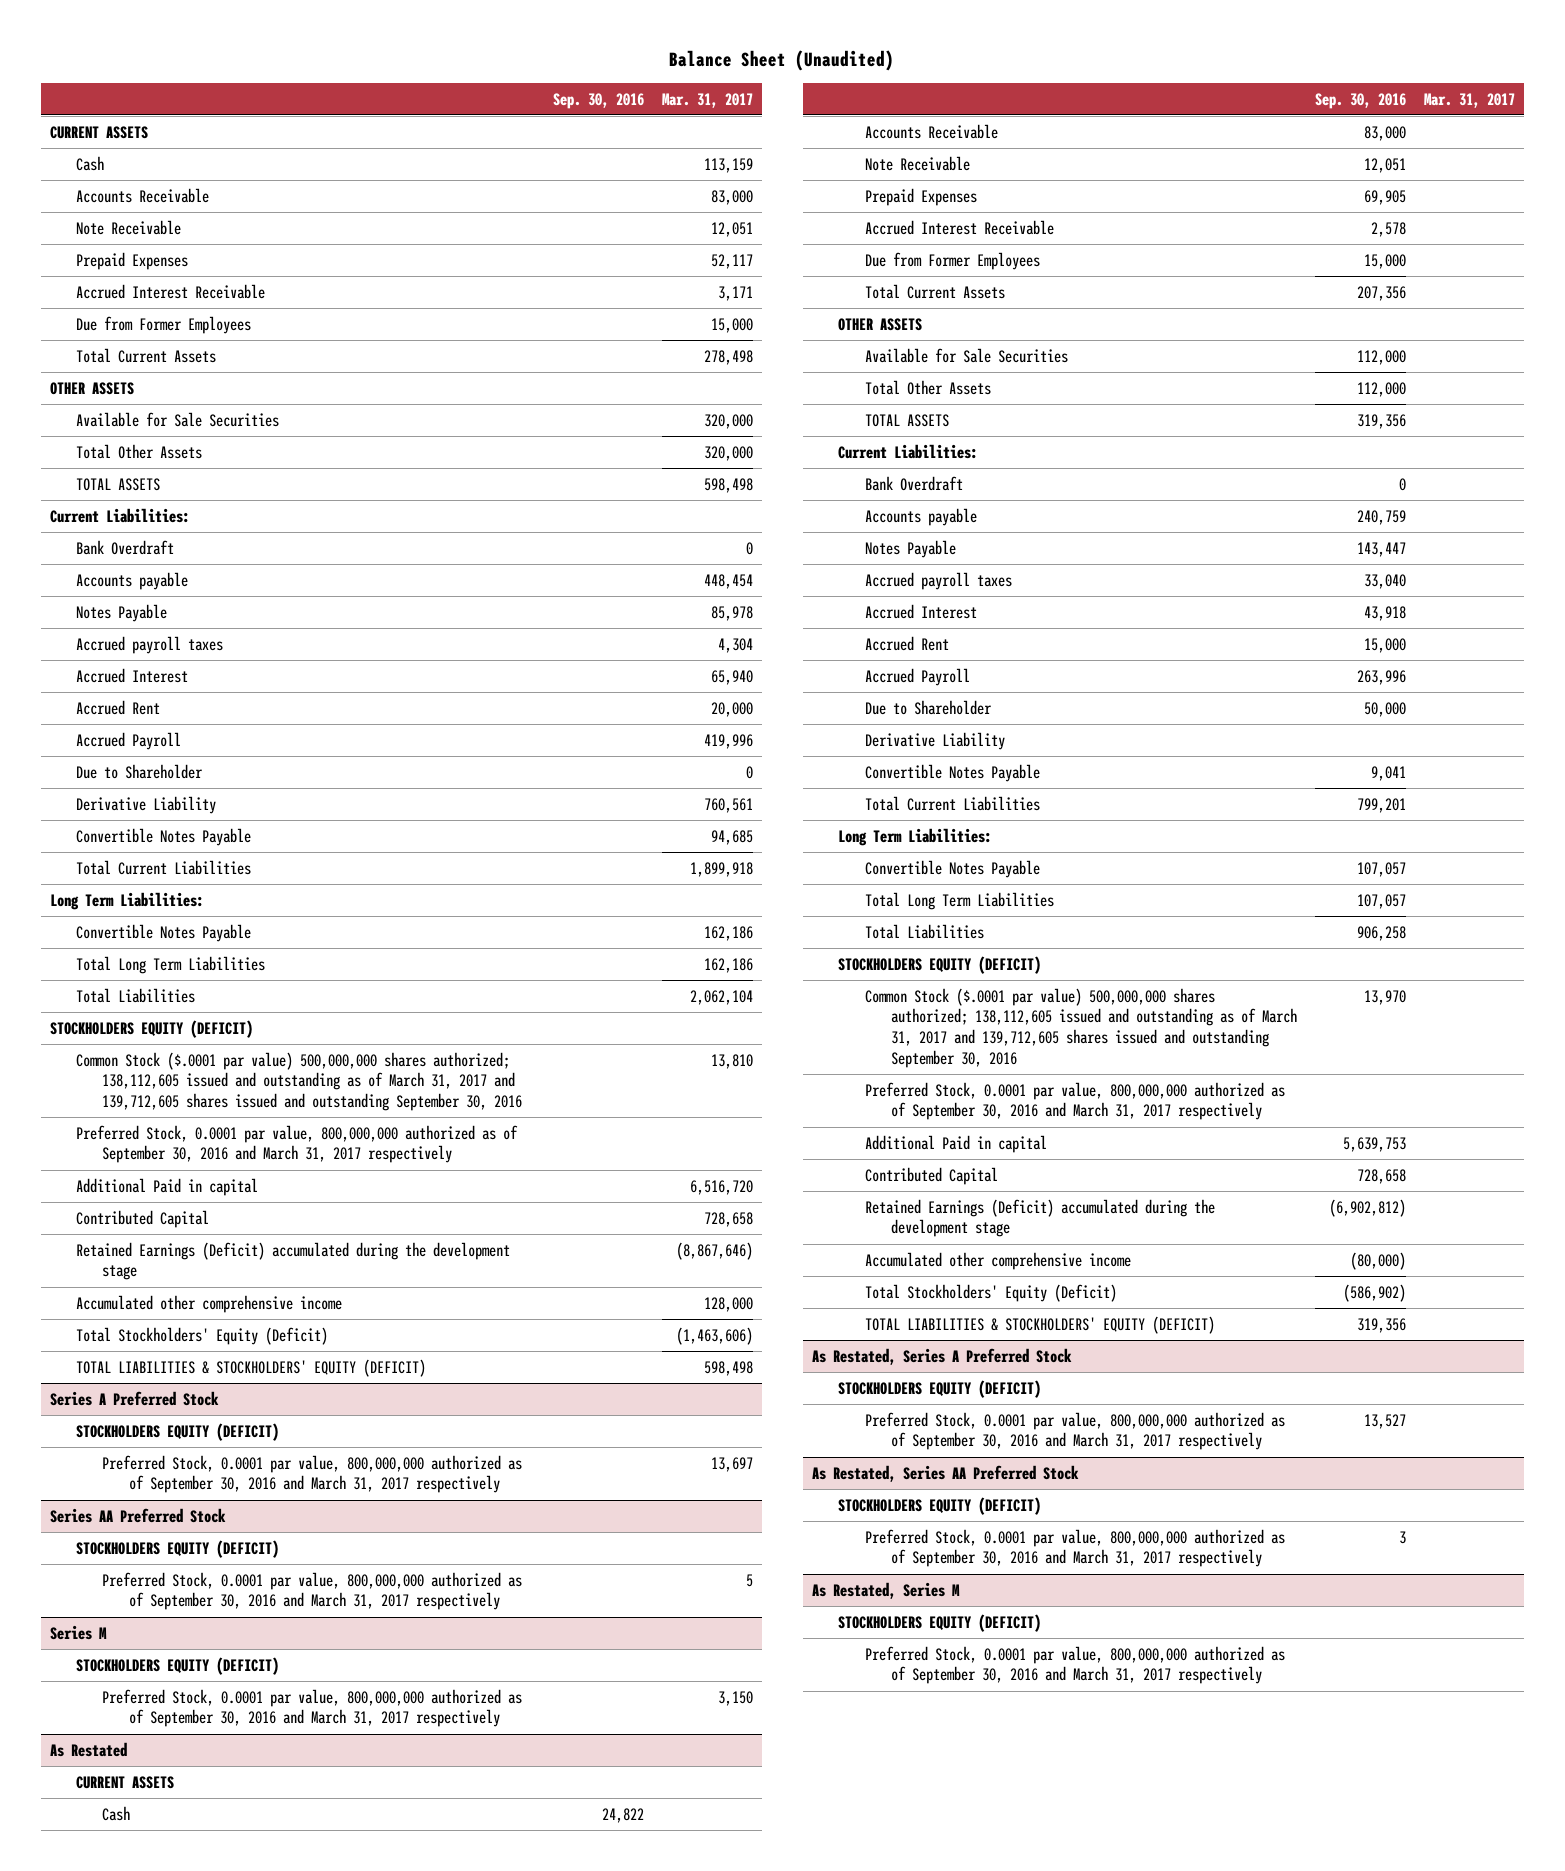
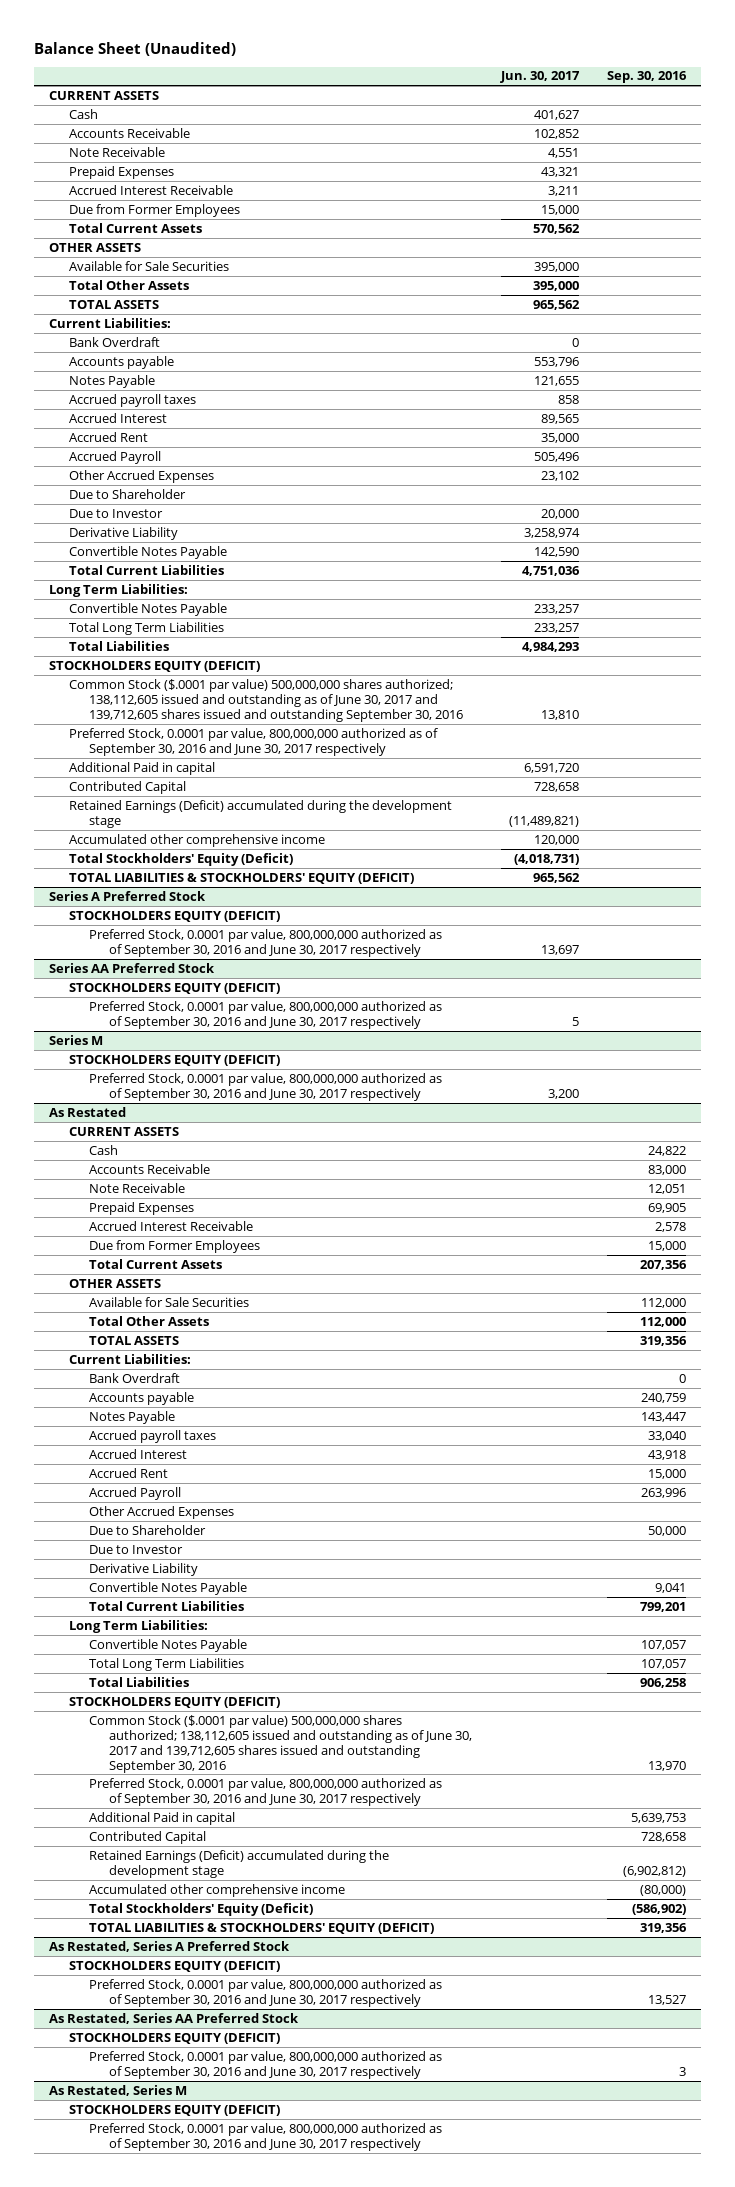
[661,92,753,108] Mar. 31, 2017 -> none
none -> [499,71,580,84] Jun. 30, 2017
none -> [68,469,214,483] Other Accrued Expenses
none -> [68,508,163,518] Due to Investor
[76,1051,523,1112] Common Stock ($.0001 par value) 500,000,000 shares authorized; 138,112,605 issued and outstanding as of March 31, 2017 and 139,712,605 shares issued and outstanding September 30, 2016 -> [68,678,463,722] Common Stock ($.0001 par value) 500,000,000 shares authorized; 138,112,605 issued and outstanding as of June 30, 2017 and 139,712,605 shares issued and outstanding September 30, 2016
[76,1124,519,1164] Preferred Stock, 0.0001 par value, 800,000,000 authorized as of September 30, 2016 and March 31, 2017 respectively -> [68,727,438,756] Preferred Stock, 0.0001 par value, 800,000,000 authorized as of September 30, 2016 and June 30, 2017 respectively
[102,1454,523,1494] Preferred Stock, 0.0001 par value, 800,000,000 authorized as of September 30, 2016 and March 31, 2017 respectively -> [88,928,442,957] Preferred Stock, 0.0001 par value, 800,000,000 authorized as of September 30, 2016 and June 30, 2017 respectively
[102,1571,523,1611] Preferred Stock, 0.0001 par value, 800,000,000 authorized as of September 30, 2016 and March 31, 2017 respectively -> [88,1000,442,1029] Preferred Stock, 0.0001 par value, 800,000,000 authorized as of September 30, 2016 and June 30, 2017 respectively
[102,1688,523,1728] Preferred Stock, 0.0001 par value, 800,000,000 authorized as of September 30, 2016 and March 31, 2017 respectively -> [88,1072,442,1101] Preferred Stock, 0.0001 par value, 800,000,000 authorized as of September 30, 2016 and June 30, 2017 respectively
none -> [88,1505,234,1519] Other Accrued Expenses
none -> [88,1544,183,1554] Due to Investor
[864,987,1297,1069] Common Stock ($.0001 par value) 500,000,000 shares authorized; 138,112,605 issued and outstanding as of March 31, 2017 and 139,712,605 shares issued and outstanding September 30, 2016 -> [88,1714,472,1773] Common Stock ($.0001 par value) 500,000,000 shares authorized; 138,112,605 issued and outstanding as of June 30, 2017 and 139,712,605 shares issued and outstanding September 30, 2016
[864,1081,1285,1121] Preferred Stock, 0.0001 par value, 800,000,000 authorized as of September 30, 2016 and March 31, 2017 respectively -> [88,1777,442,1806] Preferred Stock, 0.0001 par value, 800,000,000 authorized as of September 30, 2016 and June 30, 2017 respectively
[864,1411,1285,1451] Preferred Stock, 0.0001 par value, 800,000,000 authorized as of September 30, 2016 and March 31, 2017 respectively -> [88,1978,442,2007] Preferred Stock, 0.0001 par value, 800,000,000 authorized as of September 30, 2016 and June 30, 2017 respectively
[864,1528,1285,1568] Preferred Stock, 0.0001 par value, 800,000,000 authorized as of September 30, 2016 and March 31, 2017 respectively -> [88,2050,442,2079] Preferred Stock, 0.0001 par value, 800,000,000 authorized as of September 30, 2016 and June 30, 2017 respectively
[864,1645,1285,1685] Preferred Stock, 0.0001 par value, 800,000,000 authorized as of September 30, 2016 and March 31, 2017 respectively -> [88,2122,442,2151] Preferred Stock, 0.0001 par value, 800,000,000 authorized as of September 30, 2016 and June 30, 2017 respectively

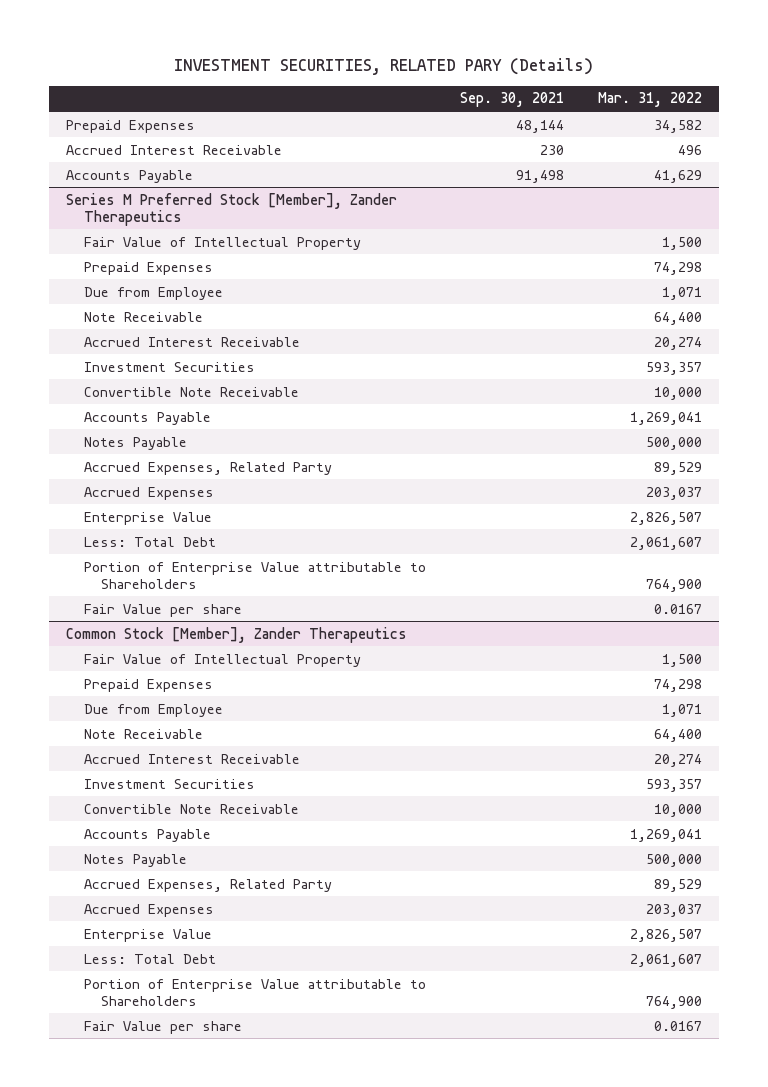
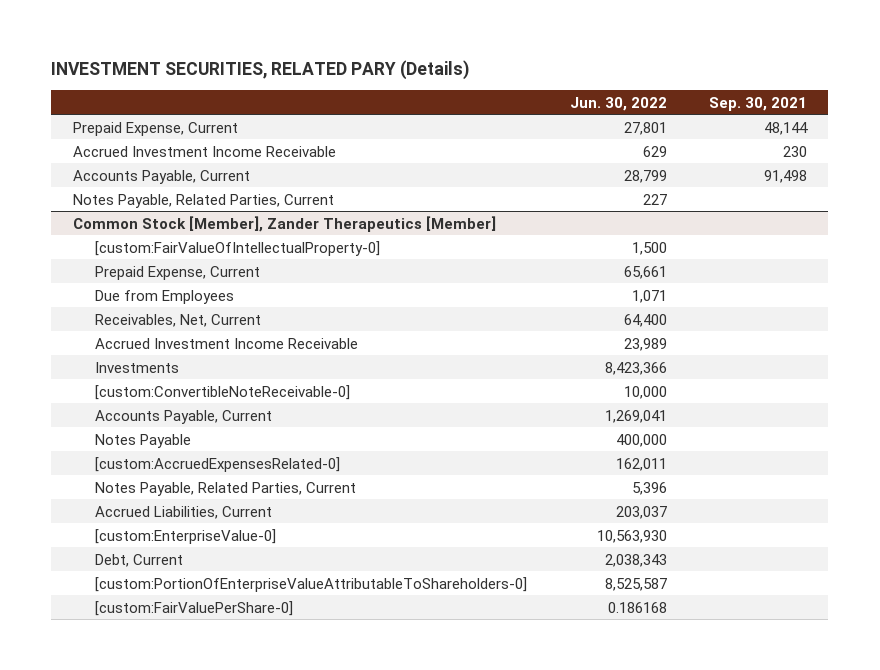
[597,92,702,108] Mar. 31, 2022 -> none
none -> [569,96,667,111] Jun. 30, 2022
[66,192,398,226] Series M Preferred Stock [Member], Zander Therapeutics -> none
[83,236,361,250] Fair Value of Intellectual Property -> none
[83,261,213,275] Prepaid Expenses -> none
[83,286,223,300] Due from Employee -> none
[83,311,203,322] Note Receivable -> none
[83,336,300,347] Accrued Interest Receivable -> none
[83,361,255,372] Investment Securities -> none
[83,386,299,397] Convertible Note Receivable -> none
[83,411,211,425] Accounts Payable -> none
[83,436,187,450] Notes Payable -> none
[83,461,332,475] Accrued Expenses, Related Party -> none
[83,486,214,500] Accrued Expenses -> none
[83,511,212,525] Enterprise Value -> none
[83,536,216,547] Less: Total Debt -> none
[83,561,426,589] Portion of Enterprise Value attributable to Shareholders -> none
[83,603,242,617] Fair Value per share -> none
[66,119,196,133] Prepaid Expenses -> [72,121,238,136] Prepaid Expense, Current
[66,144,283,155] Accrued Interest Receivable -> [72,145,336,157] Accrued Investment Income Receivable
[66,169,194,183] Accounts Payable -> [72,169,250,184] Accounts Payable, Current
none -> [72,193,334,208] Notes Payable, Related Parties, Current
[66,626,408,643] Common Stock [Member], Zander Therapeutics -> [72,215,496,232] Common Stock [Member], Zander Therapeutics [Member]
[83,653,361,667] Fair Value of Intellectual Property -> [95,240,381,256] [custom:FairValueOfIntellectualProperty-0]
[83,678,213,692] Prepaid Expenses -> [95,265,261,280] Prepaid Expense, Current
[83,703,223,717] Due from Employee -> [95,289,235,304] Due from Employees
[83,728,203,739] Note Receivable -> [95,313,262,327] Receivables, Net, Current
[83,753,300,764] Accrued Interest Receivable -> [95,337,359,349] Accrued Investment Income Receivable
[83,778,255,789] Investment Securities -> [95,361,180,373] Investments
[83,803,299,814] Convertible Note Receivable -> [95,384,351,400] [custom:ConvertibleNoteReceivable-0]
[83,828,211,842] Accounts Payable -> [95,409,273,424] Accounts Payable, Current
[83,878,332,892] Accrued Expenses, Related Party -> [95,456,341,472] [custom:AccruedExpensesRelated-0]
none -> [95,481,357,496] Notes Payable, Related Parties, Current
[83,903,214,917] Accrued Expenses -> [95,505,273,519] Accrued Liabilities, Current
[83,928,212,942] Enterprise Value -> [95,528,277,544] [custom:EnterpriseValue-0]
[83,953,216,964] Less: Total Debt -> [95,553,184,567] Debt, Current
[83,978,426,1006] Portion of Enterprise Value attributable to Shareholders -> [95,576,528,592] [custom:PortionOfEnterpriseValueAttributableToShareholders-0]
[83,1020,242,1034] Fair Value per share -> [95,600,294,616] [custom:FairValuePerShare-0]

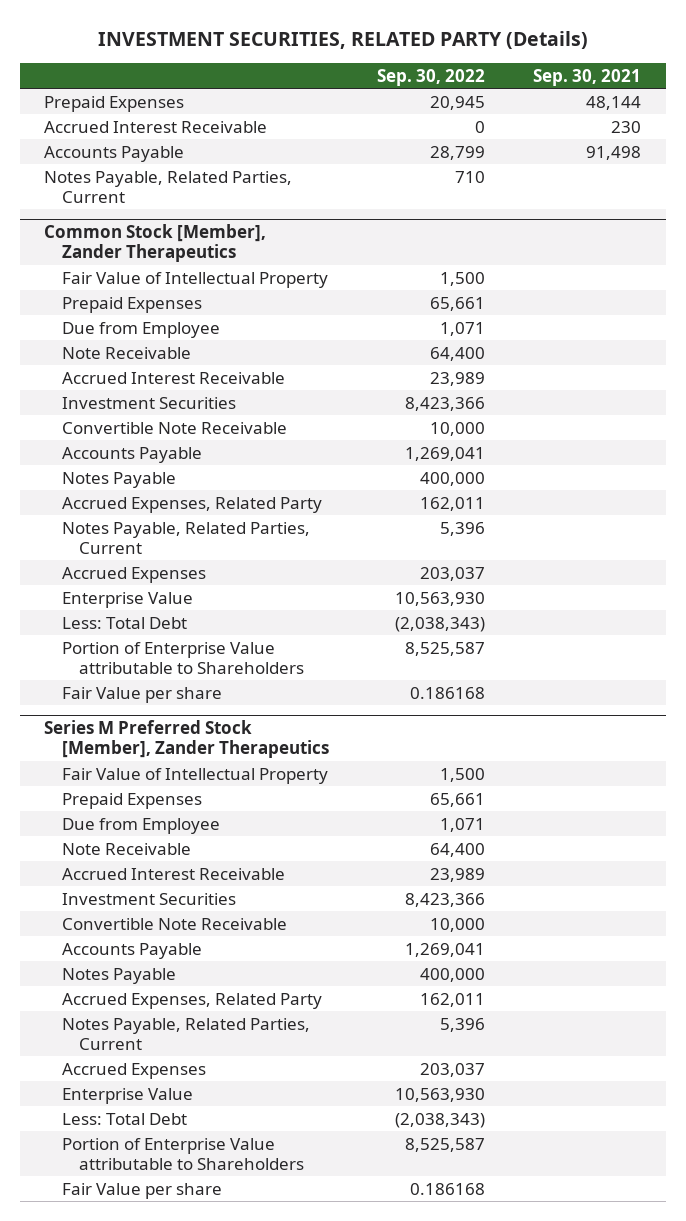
[51,59,470,80] INVESTMENT SECURITIES, RELATED PARY (Details) -> [97,31,588,50] INVESTMENT SECURITIES, RELATED PARTY (Details)
[569,96,667,111] Jun. 30, 2022 -> none
none -> [377,68,486,86] Sep. 30, 2022
[72,121,238,136] Prepaid Expense, Current -> [44,95,185,112] Prepaid Expenses
[72,145,336,157] Accrued Investment Income Receivable -> [44,120,268,133] Accrued Interest Receivable
[72,169,250,184] Accounts Payable, Current -> [44,145,185,162] Accounts Payable
[72,215,496,232] Common Stock [Member], Zander Therapeutics [Member] -> [44,223,267,263] Common Stock [Member], Zander Therapeutics
[95,240,381,256] [custom:FairValueOfIntellectualProperty-0] -> [61,271,328,288] Fair Value of Intellectual Property
[95,265,261,280] Prepaid Expense, Current -> [61,296,202,313] Prepaid Expenses
[95,289,235,304] Due from Employees -> [61,321,220,338] Due from Employee
[95,313,262,327] Receivables, Net, Current -> [61,346,191,359] Note Receivable
[95,337,359,349] Accrued Investment Income Receivable -> [61,371,285,384] Accrued Interest Receivable
[95,361,180,373] Investments -> [61,396,236,409] Investment Securities
[95,384,351,400] [custom:ConvertibleNoteReceivable-0] -> [61,421,287,434] Convertible Note Receivable
[95,409,273,424] Accounts Payable, Current -> [61,446,202,463] Accounts Payable
[95,456,341,472] [custom:AccruedExpensesRelated-0] -> [61,496,322,513] Accrued Expenses, Related Party
[95,505,273,519] Accrued Liabilities, Current -> [61,566,206,583] Accrued Expenses
[95,528,277,544] [custom:EnterpriseValue-0] -> [61,591,193,608] Enterprise Value
[95,553,184,567] Debt, Current -> [61,616,187,629] Less: Total Debt
[95,576,528,592] [custom:PortionOfEnterpriseValueAttributableToShareholders-0] -> [61,641,305,675] Portion of Enterprise Value attributable to Shareholders
[95,600,294,616] [custom:FairValuePerShare-0] -> [61,686,222,703] Fair Value per share
none -> [44,719,329,759] Series M Preferred Stock [Member], Zander Therapeutics
none -> [61,767,328,784] Fair Value of Intellectual Property
none -> [61,792,202,809] Prepaid Expenses
none -> [61,817,220,834] Due from Employee
none -> [61,842,191,855] Note Receivable
none -> [61,867,285,880] Accrued Interest Receivable
none -> [61,892,236,905] Investment Securities
none -> [61,917,287,930] Convertible Note Receivable
none -> [61,942,202,959] Accounts Payable
none -> [61,967,176,984] Notes Payable
none -> [61,992,322,1009] Accrued Expenses, Related Party
none -> [61,1017,310,1051] Notes Payable, Related Parties, Current
none -> [61,1062,206,1079] Accrued Expenses
none -> [61,1087,193,1104] Enterprise Value
none -> [61,1112,187,1125] Less: Total Debt
none -> [61,1137,305,1171] Portion of Enterprise Value attributable to Shareholders
none -> [61,1182,222,1199] Fair Value per share

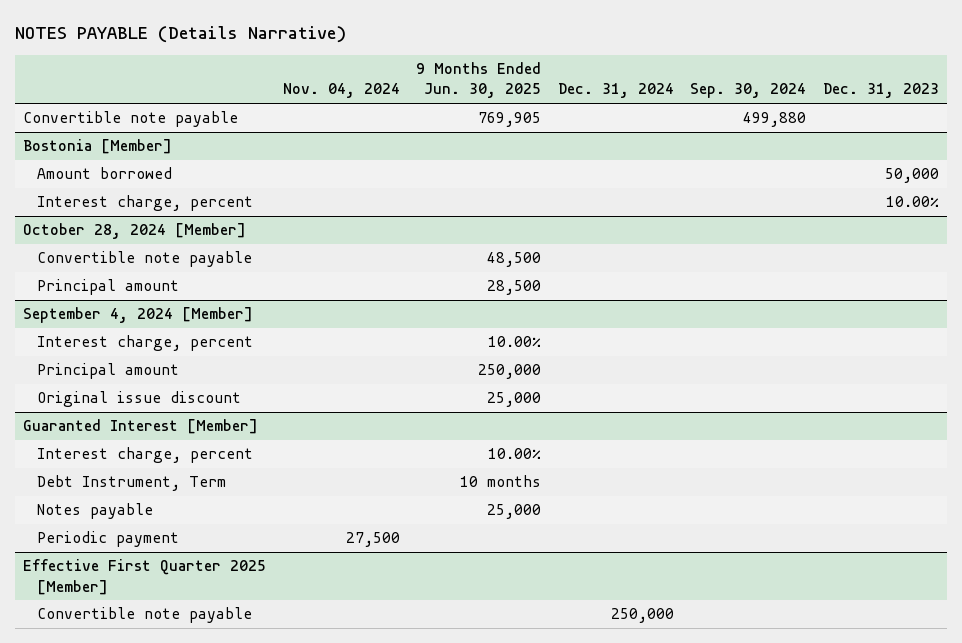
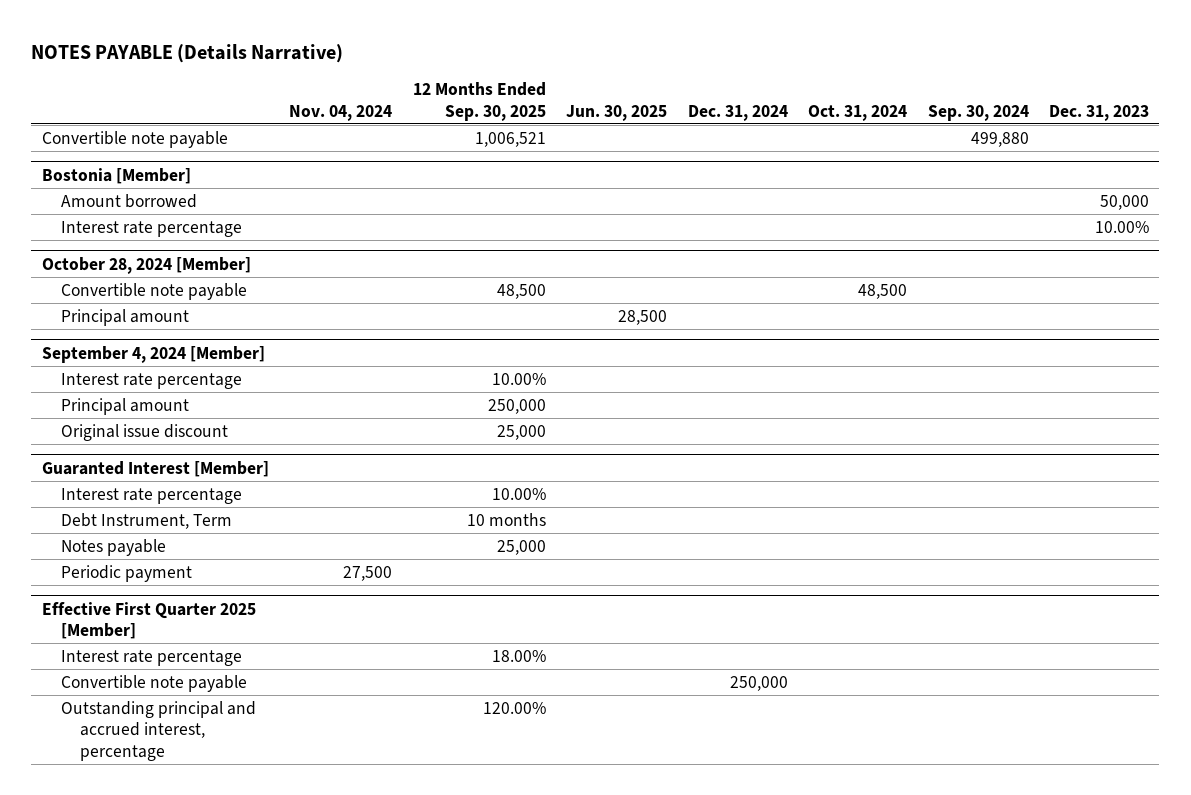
[416,62,542,99] 9 Months Ended Jun. 30, 2025 -> none
none -> [412,82,546,121] 12 Months Ended Sep. 30, 2025
none -> [566,104,668,121] Jun. 30, 2025
none -> [808,104,908,121] Oct. 31, 2024
[37,195,254,212] Interest charge, percent -> [60,220,242,237] Interest rate percentage
[37,335,254,352] Interest charge, percent -> [60,372,242,389] Interest rate percentage
[37,447,254,464] Interest charge, percent -> [60,487,242,504] Interest rate percentage
none -> [60,649,242,666] Interest rate percentage
none -> [60,700,256,761] Outstanding principal and accrued interest, percentage

